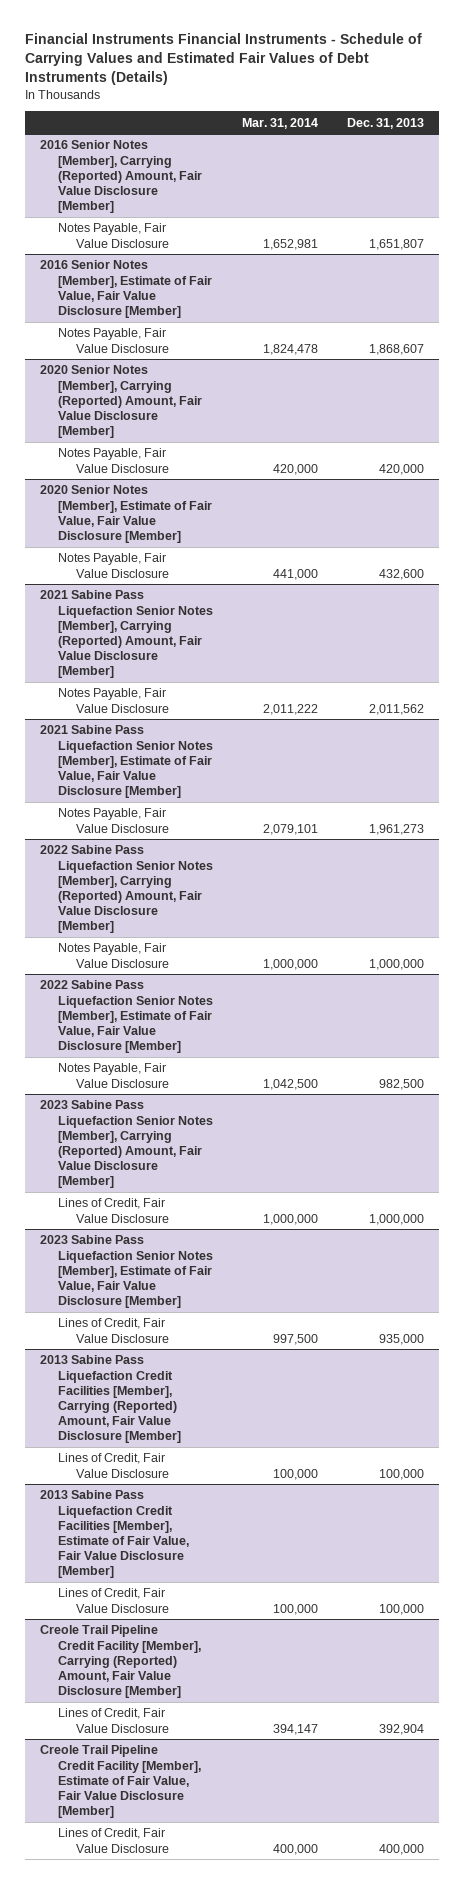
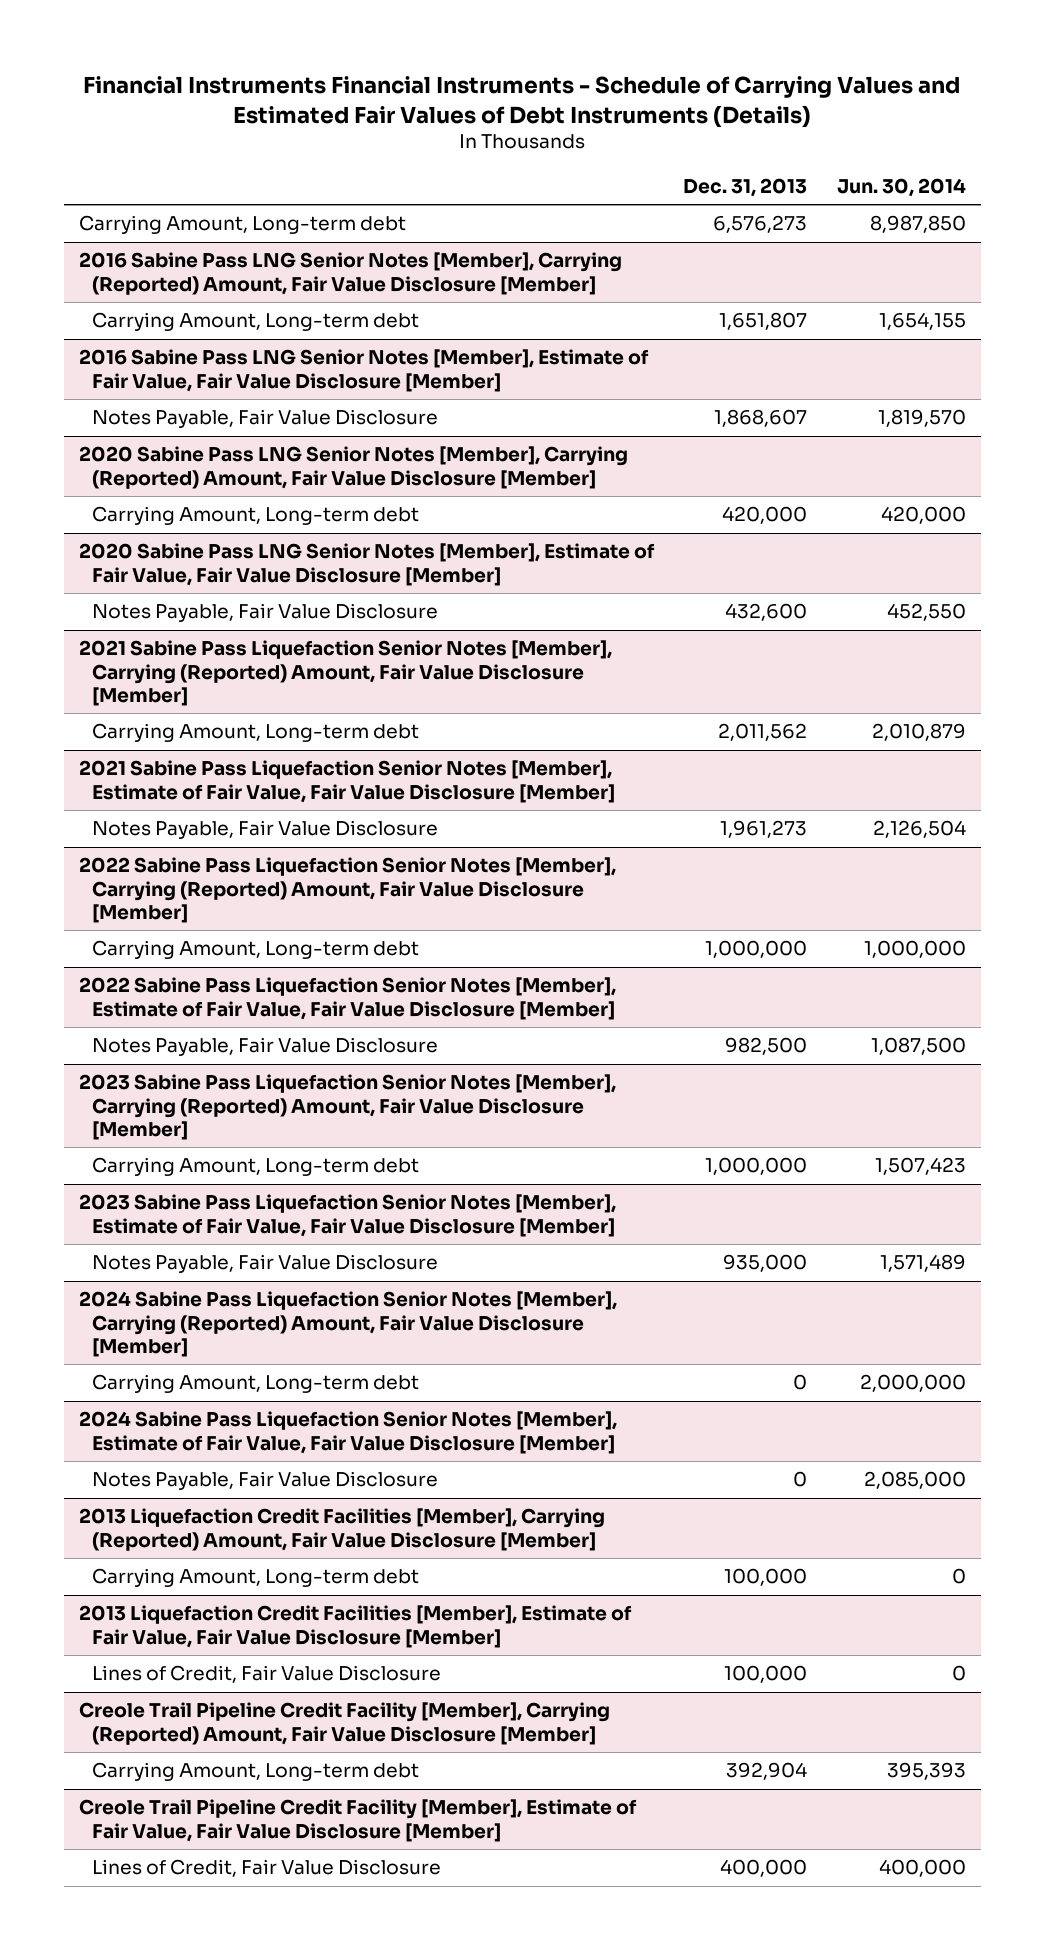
[241,117,318,129] Mar. 31, 2014 -> none
none -> [837,177,967,197] Jun. 30, 2014
none -> [78,215,406,235] Carrying Amount, Long-term debt
[39,140,202,214] 2016 Senior Notes [Member], Carrying (Reported) Amount, Fair Value Disclosure [Member] -> [78,252,622,295] 2016 Sabine Pass LNG Senior Notes [Member], Carrying (Reported) Amount, Fair Value Disclosure [Member]
[57,223,169,248] Notes Payable, Fair Value Disclosure -> [91,312,419,332] Carrying Amount, Long-term debt
[39,260,212,318] 2016 Senior Notes [Member], Estimate of Fair Value, Fair Value Disclosure [Member] -> [78,349,649,392] 2016 Sabine Pass LNG Senior Notes [Member], Estimate of Fair Value, Fair Value Disclosure [Member]
[57,448,169,473] Notes Payable, Fair Value Disclosure -> none
[39,365,202,439] 2020 Senior Notes [Member], Carrying (Reported) Amount, Fair Value Disclosure [Member] -> [78,446,628,489] 2020 Sabine Pass LNG Senior Notes [Member], Carrying (Reported) Amount, Fair Value Disclosure [Member]
none -> [91,506,419,526] Carrying Amount, Long-term debt
[39,485,212,543] 2020 Senior Notes [Member], Estimate of Fair Value, Fair Value Disclosure [Member] -> [78,543,655,586] 2020 Sabine Pass LNG Senior Notes [Member], Estimate of Fair Value, Fair Value Disclosure [Member]
[57,688,169,713] Notes Payable, Fair Value Disclosure -> [91,723,419,743] Carrying Amount, Long-term debt
[57,943,169,968] Notes Payable, Fair Value Disclosure -> none
none -> [91,940,419,960] Carrying Amount, Long-term debt
[57,1198,169,1223] Lines of Credit, Fair Value Disclosure -> none
none -> [91,1157,419,1177] Carrying Amount, Long-term debt
[57,1453,169,1478] Lines of Credit, Fair Value Disclosure -> none
[57,1318,169,1343] Lines of Credit, Fair Value Disclosure -> [91,1254,438,1274] Notes Payable, Fair Value Disclosure
none -> [78,1291,617,1357] 2024 Sabine Pass Liquefaction Senior Notes [Member], Carrying (Reported) Amount, Fair Value Disclosure [Member]
none -> [91,1374,419,1394] Carrying Amount, Long-term debt
none -> [78,1411,617,1454] 2024 Sabine Pass Liquefaction Senior Notes [Member], Estimate of Fair Value, Fair Value Disclosure [Member]
none -> [91,1471,438,1491] Notes Payable, Fair Value Disclosure
[39,1355,181,1444] 2013 Sabine Pass Liquefaction Credit Facilities [Member], Carrying (Reported) Amount, Fair Value Disclosure [Member] -> [78,1508,605,1551] 2013 Liquefaction Credit Facilities [Member], Carrying (Reported) Amount, Fair Value Disclosure [Member]
none -> [91,1568,419,1588] Carrying Amount, Long-term debt
[39,1490,189,1579] 2013 Sabine Pass Liquefaction Credit Facilities [Member], Estimate of Fair Value, Fair Value Disclosure [Member] -> [78,1605,632,1648] 2013 Liquefaction Credit Facilities [Member], Estimate of Fair Value, Fair Value Disclosure [Member]
[57,1708,169,1733] Lines of Credit, Fair Value Disclosure -> [91,1762,419,1782] Carrying Amount, Long-term debt

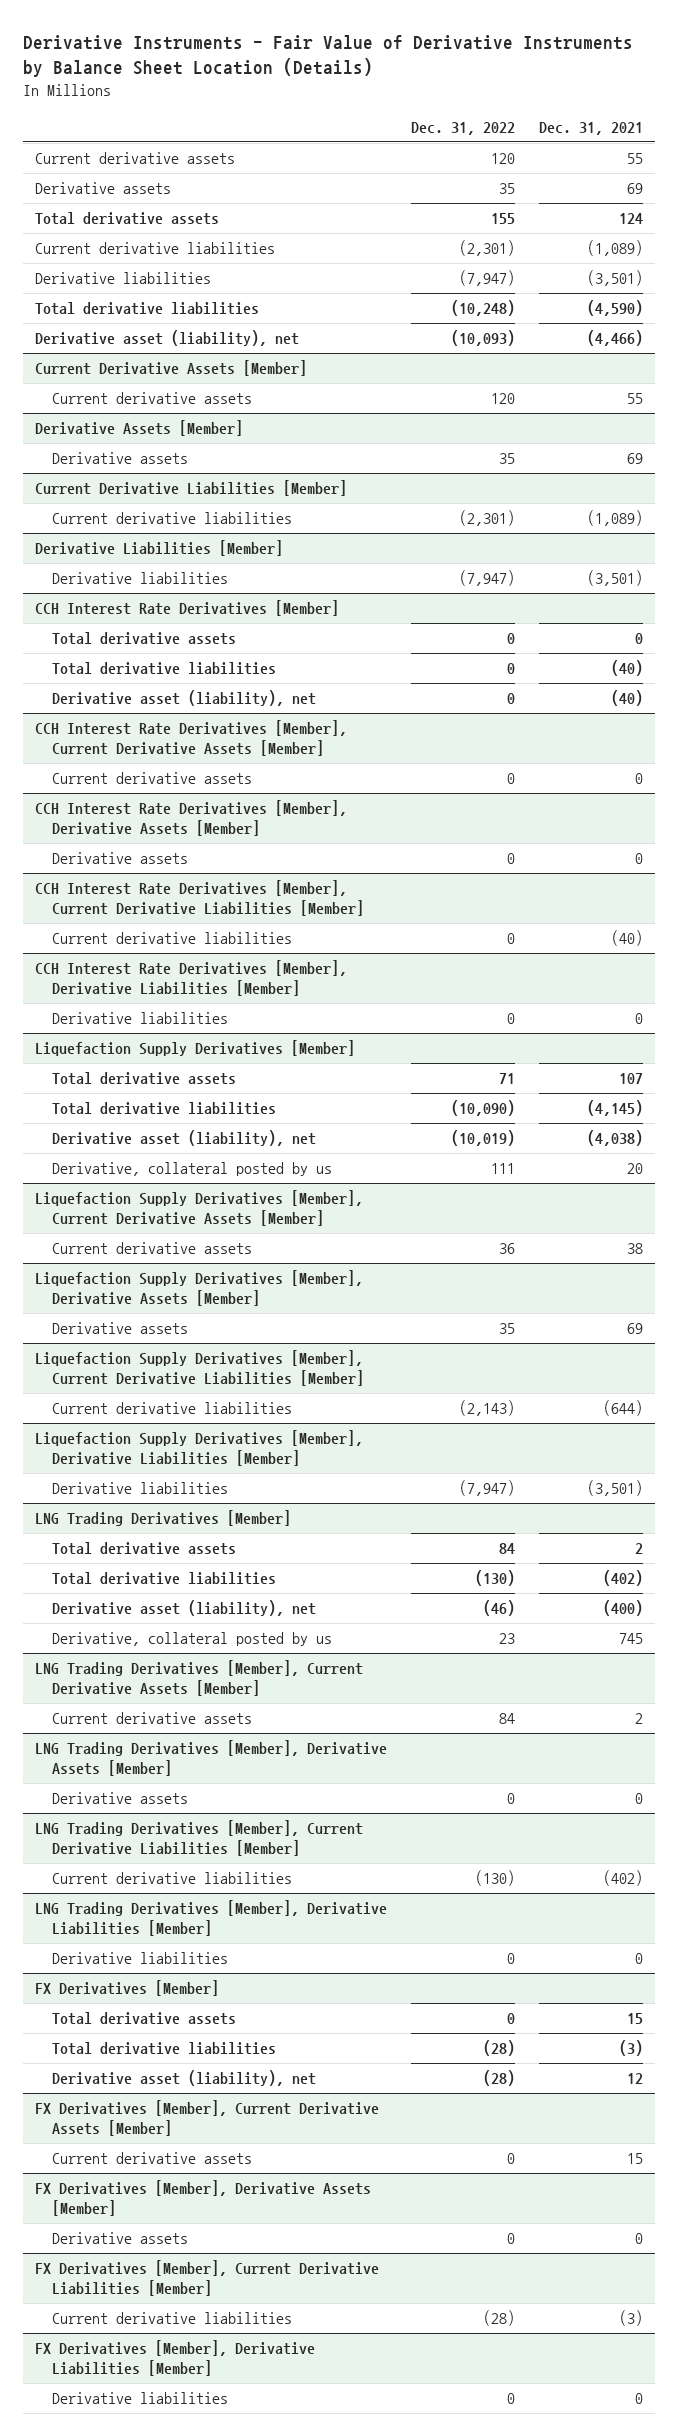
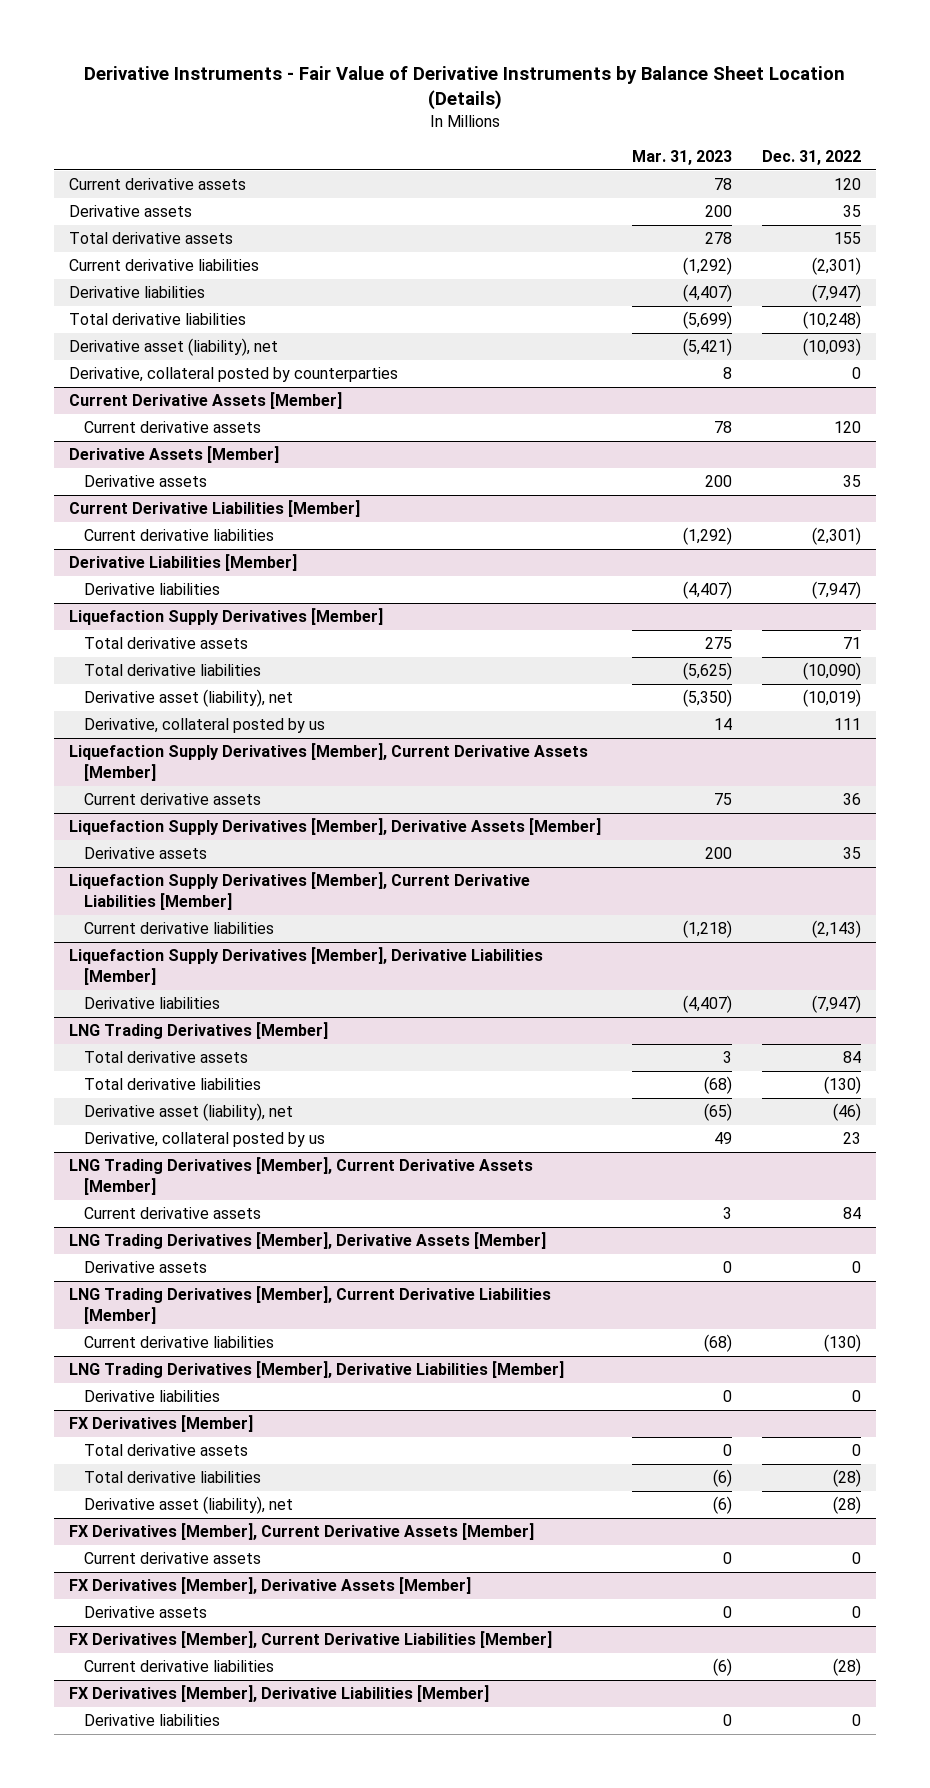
[539,121,644,135] Dec. 31, 2021 -> none
none -> [631,150,732,166] Mar. 31, 2023
none -> [69,367,399,383] Derivative, collateral posted by counterparties
[35,600,340,617] CCH Interest Rate Derivatives [Member] -> none
[51,632,236,646] Total derivative assets -> none
[51,662,276,676] Total derivative liabilities -> none
[51,690,316,707] Derivative asset (liability), net -> none
[35,720,348,757] CCH Interest Rate Derivatives [Member], Current Derivative Assets [Member] -> none
[51,772,252,785] Current derivative assets -> none
[35,800,348,837] CCH Interest Rate Derivatives [Member], Derivative Assets [Member] -> none
[51,852,188,865] Derivative assets -> none
[35,880,364,917] CCH Interest Rate Derivatives [Member], Current Derivative Liabilities [Member] -> none
[51,932,292,945] Current derivative liabilities -> none
[35,960,348,997] CCH Interest Rate Derivatives [Member], Derivative Liabilities [Member] -> none
[51,1012,228,1025] Derivative liabilities -> none

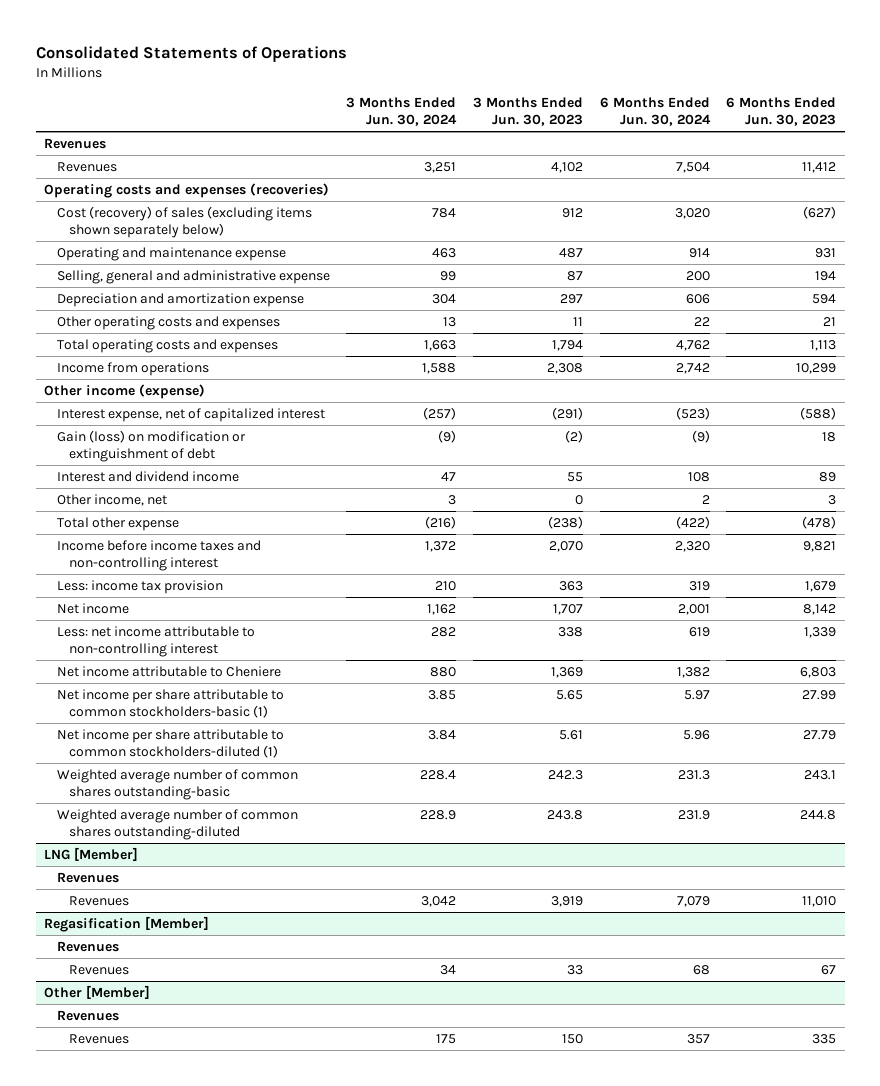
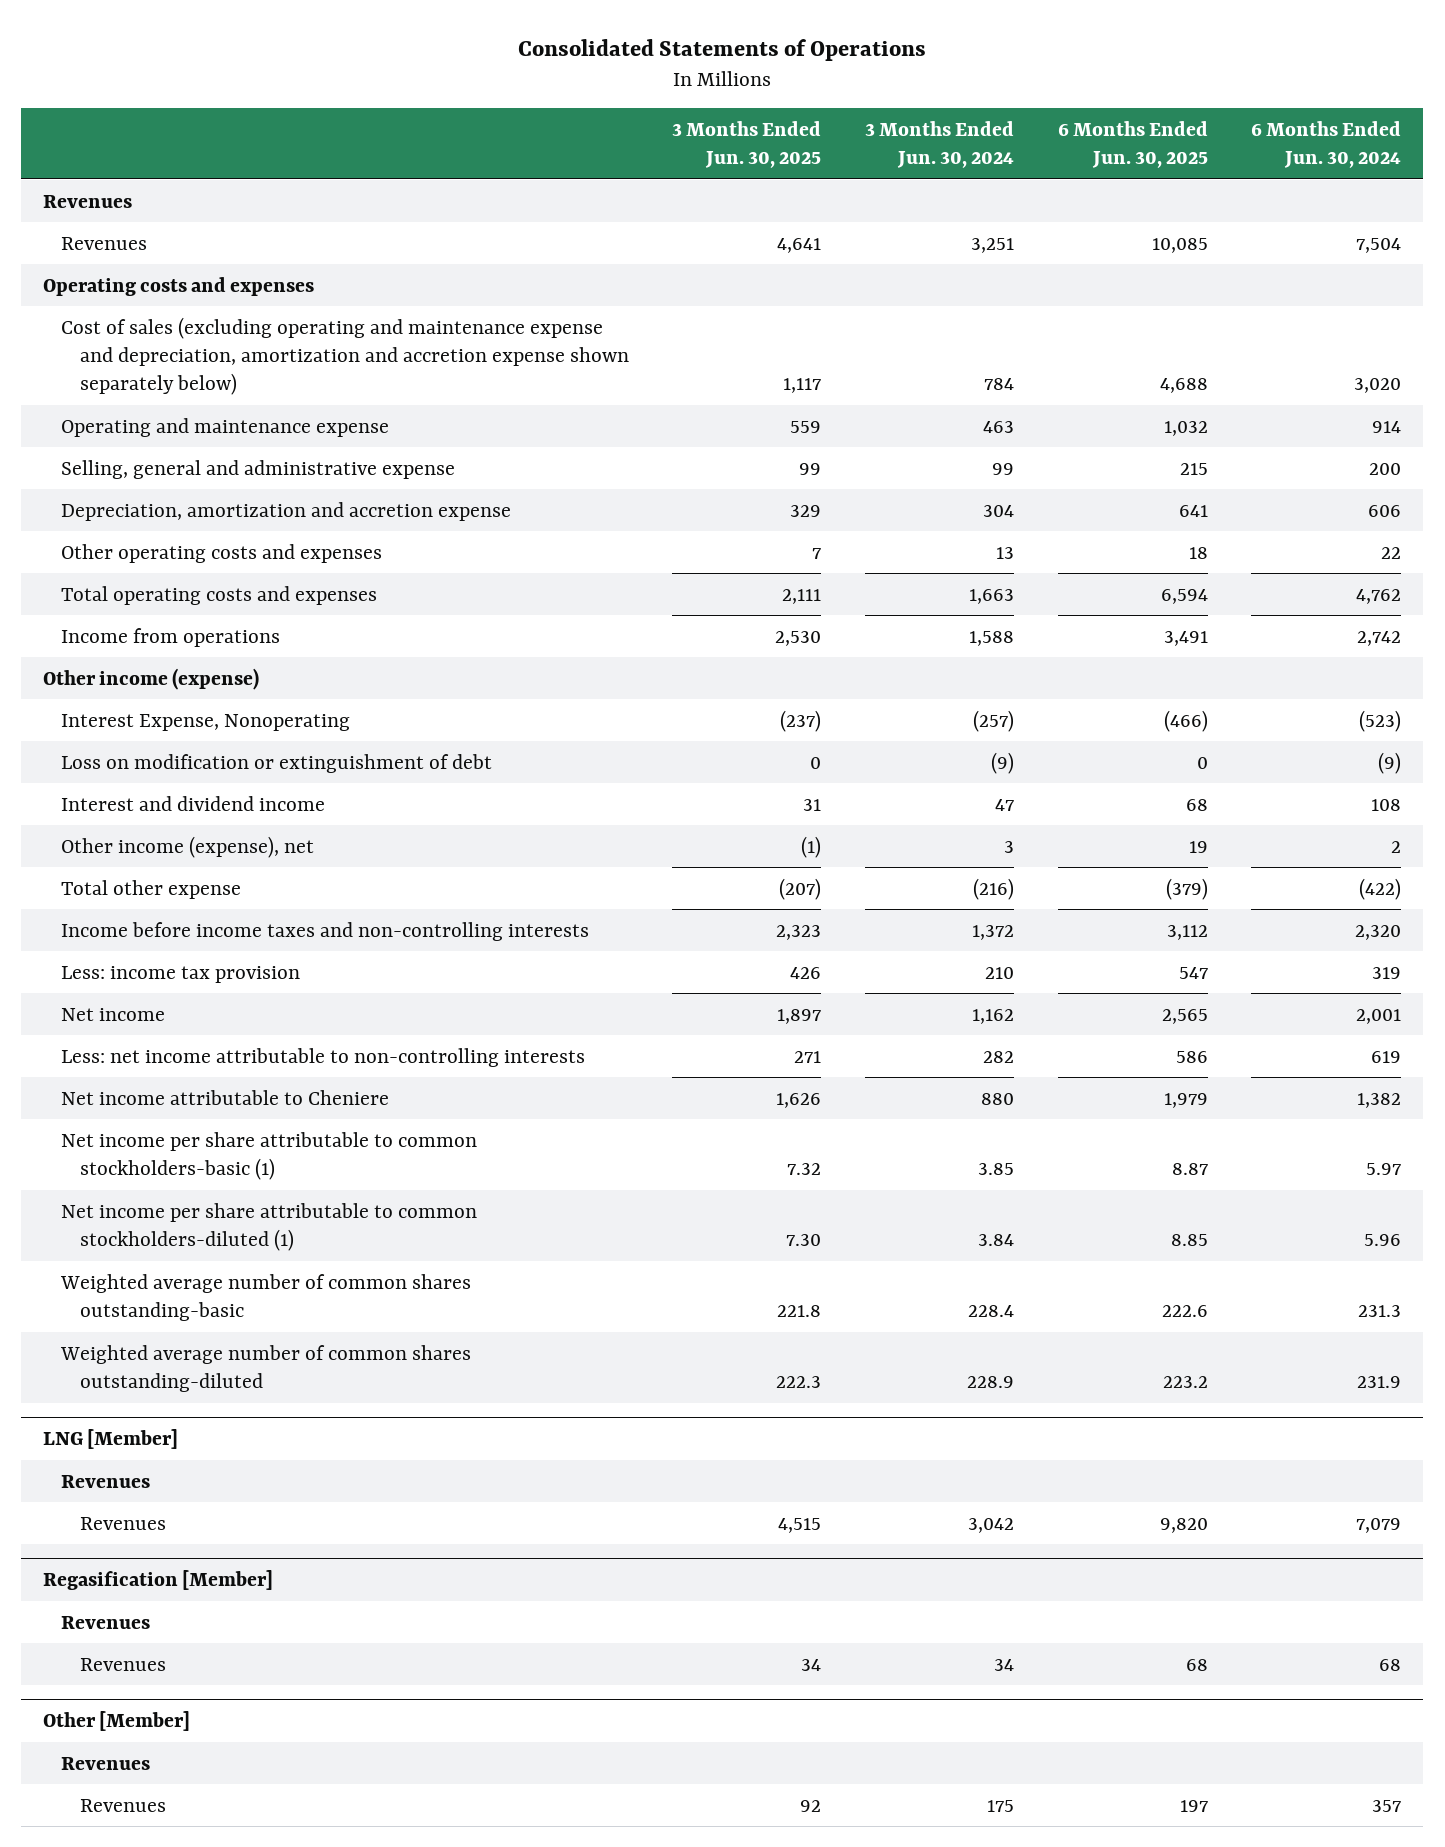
[472,96,583,127] 3 Months Ended Jun. 30, 2023 -> none
[726,96,837,127] 6 Months Ended Jun. 30, 2023 -> none
none -> [672,120,822,169] 3 Months Ended Jun. 30, 2025
none -> [1057,120,1208,169] 6 Months Ended Jun. 30, 2025
[43,182,329,198] Operating costs and expenses (recoveries) -> [43,276,315,296] Operating costs and expenses
[56,205,312,239] Cost (recovery) of sales (excluding items shown separately below) -> [61,316,629,396] Cost of sales (excluding operating and maintenance expense and depreciation, amortization and accretion expense shown separately below)
[56,292,304,307] Depreciation and amortization expense -> [61,501,512,521] Depreciation, amortization and accretion expense
[56,407,325,422] Interest expense, net of capitalized interest -> [61,713,351,731] Interest Expense, Nonoperating
[56,429,246,463] Gain (loss) on modification or extinguishment of debt -> [61,753,493,773] Loss on modification or extinguishment of debt
[56,493,167,506] Other income, net -> [61,835,315,858] Other income (expense), net
[56,539,261,572] Income before income taxes and non-controlling interest -> [61,921,590,941] Income before income taxes and non-controlling interests
[56,625,255,658] Less: net income attributable to non-controlling interest -> [61,1047,586,1067] Less: net income attributable to non-controlling interests

